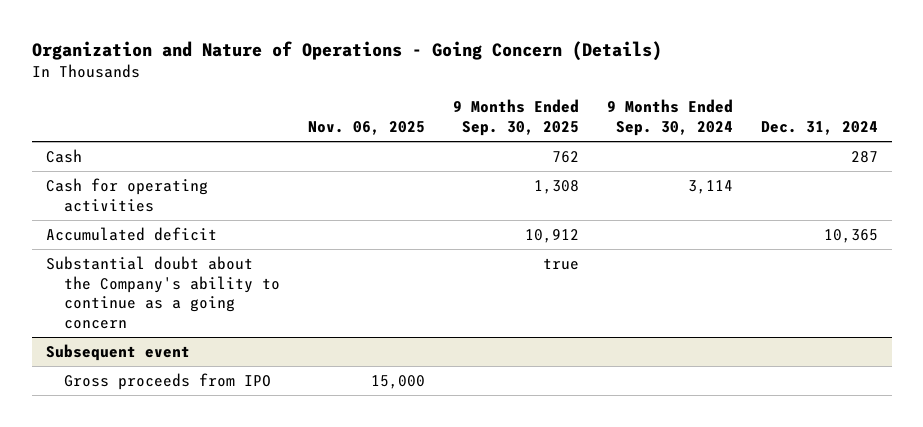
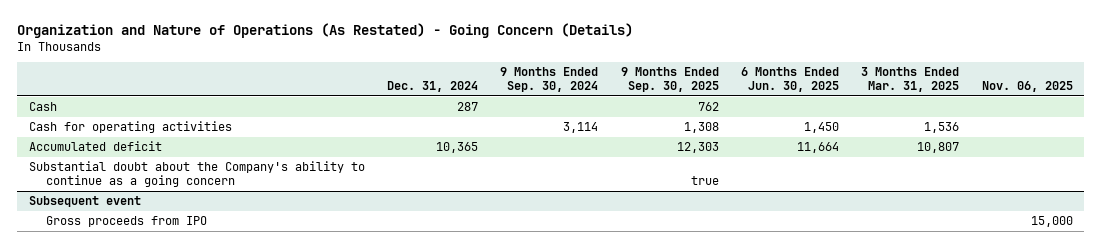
[31,40,662,61] Organization and Nature of Operations - Going Concern (Details) -> [17,23,634,39] Organization and Nature of Operations (As Restated) - Going Concern (Details)
none -> [740,67,839,93] 6 Months Ended Jun. 30, 2025
none -> [861,67,960,93] 3 Months Ended Mar. 31, 2025
[524,229,579,244] 10,912 -> [676,142,719,154] 12,303

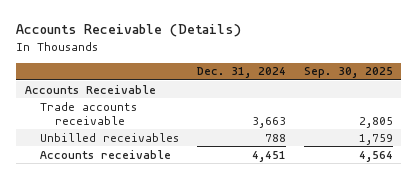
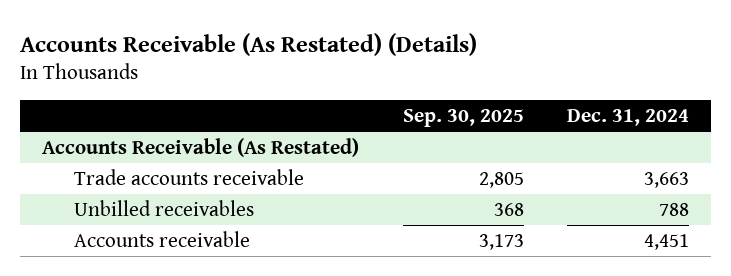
[15,24,241,38] Accounts Receivable (Details) -> [20,32,478,56] Accounts Receivable (As Restated) (Details)
[24,84,156,94] Accounts Receivable -> [42,137,360,157] Accounts Receivable (As Restated)
[358,133,393,145] 1,759 -> [493,202,524,216] 368
[358,150,393,162] 4,564 -> [478,233,524,250] 3,173

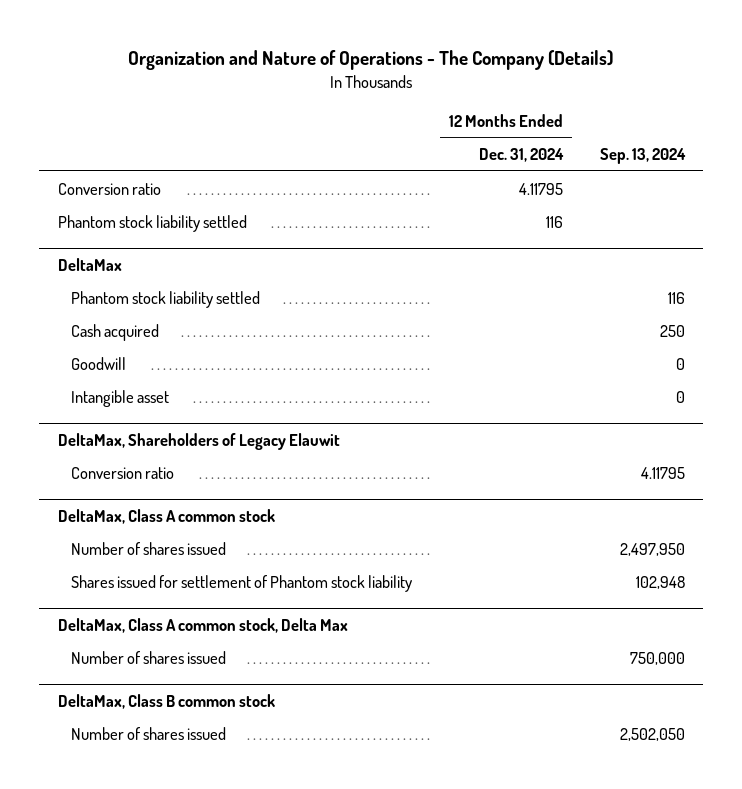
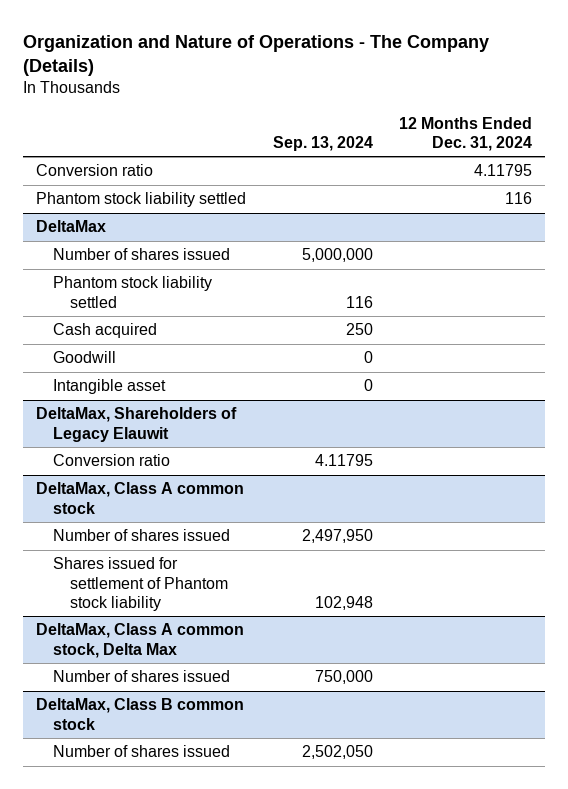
none -> [53,248,231,261] Number of shares issued

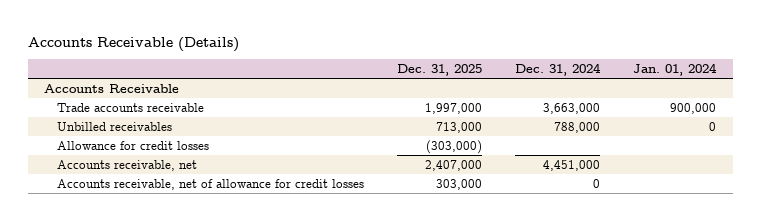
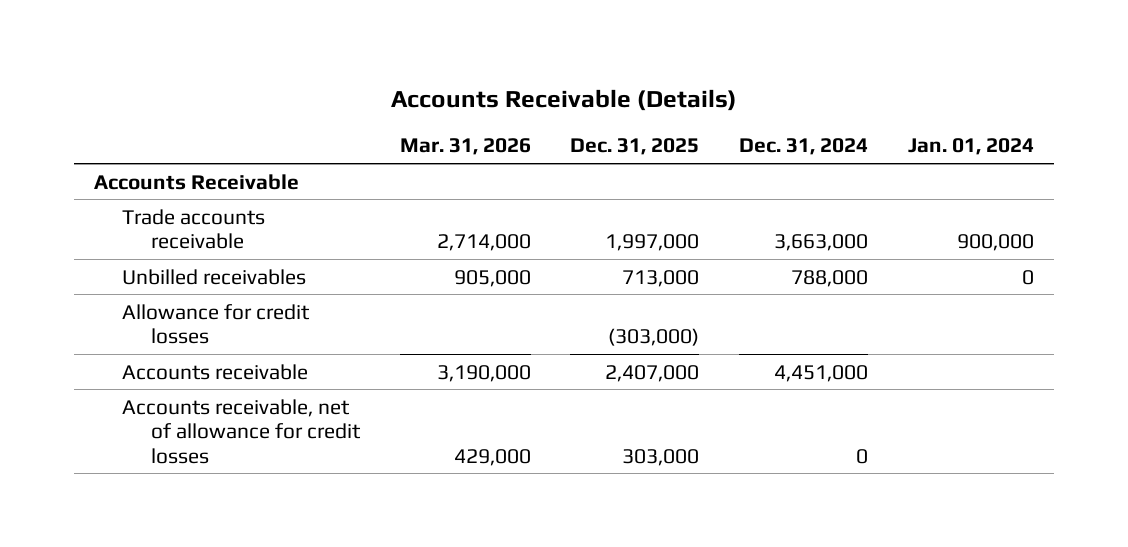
none -> [399,138,531,156] Mar. 31, 2026
[57,159,198,171] Accounts receivable, net -> [122,363,309,380] Accounts receivable

